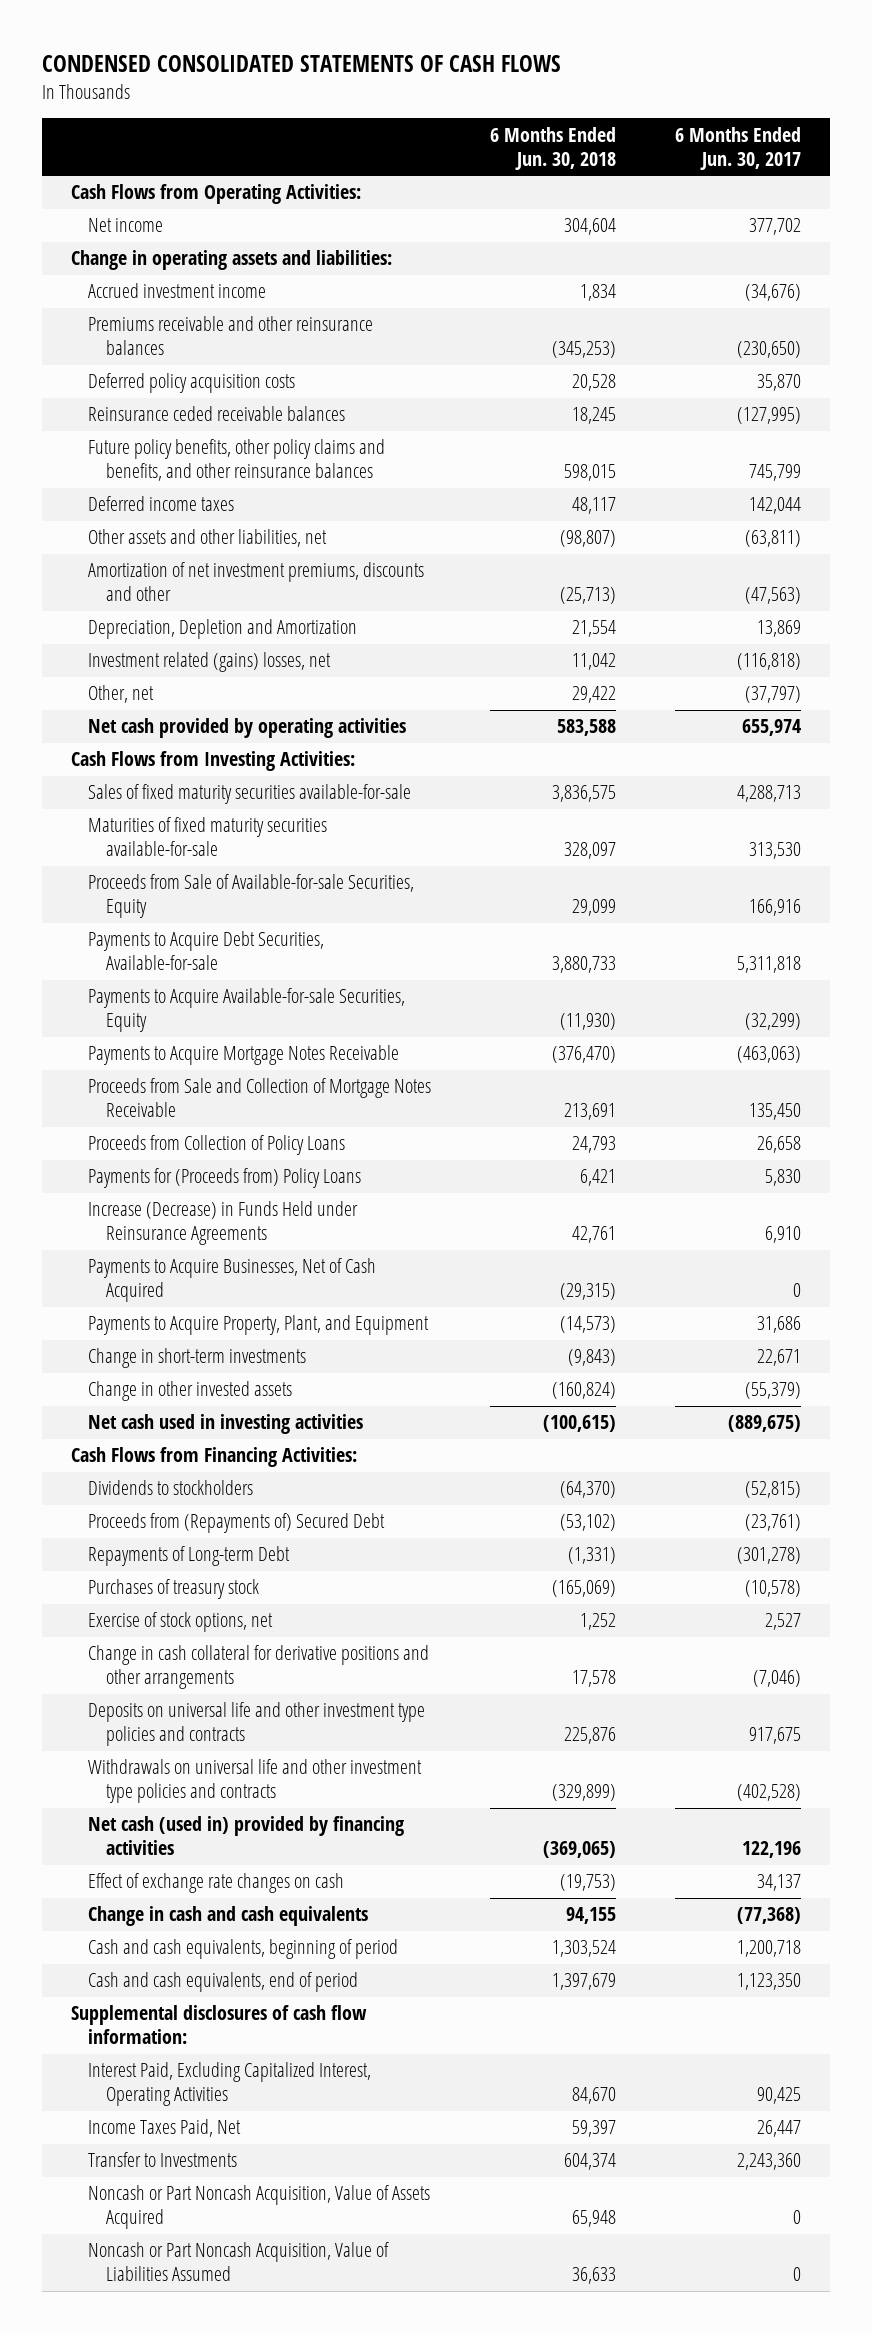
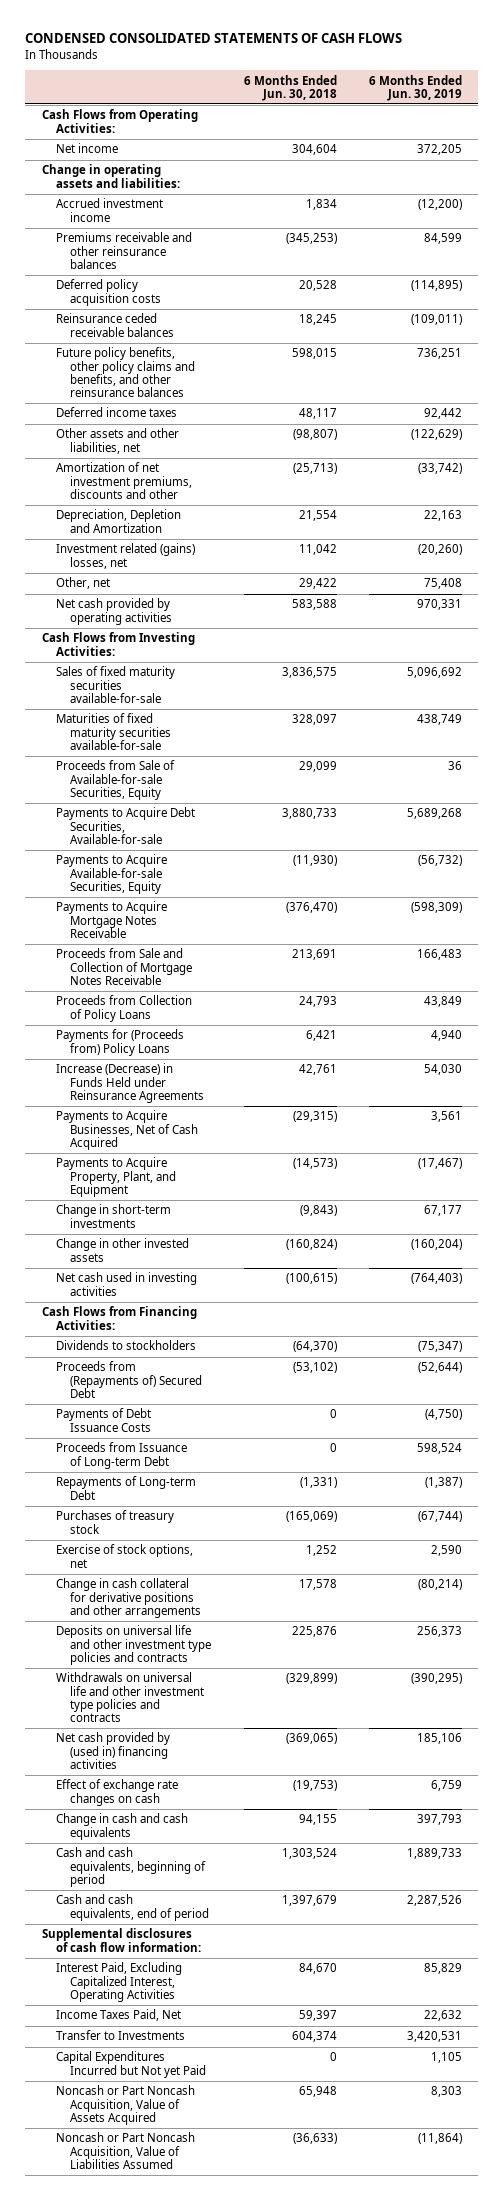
[674,126,801,170] 6 Months Ended Jun. 30, 2017 -> none
none -> [369,74,463,101] 6 Months Ended Jun. 30, 2019
none -> [55,1408,152,1432] Payments of Debt Issuance Costs
none -> [55,1442,187,1469] Proceeds from Issuance of Long-term Debt
[88,1816,405,1856] Net cash (used in) provided by financing activities -> [55,1732,170,1769] Net cash provided by (used in) financing activities
none -> [55,2051,207,2078] Capital Expenditures Incurred but Not yet Paid
[571,2267,616,2285] 36,633 -> [292,2133,337,2145] (36,633)

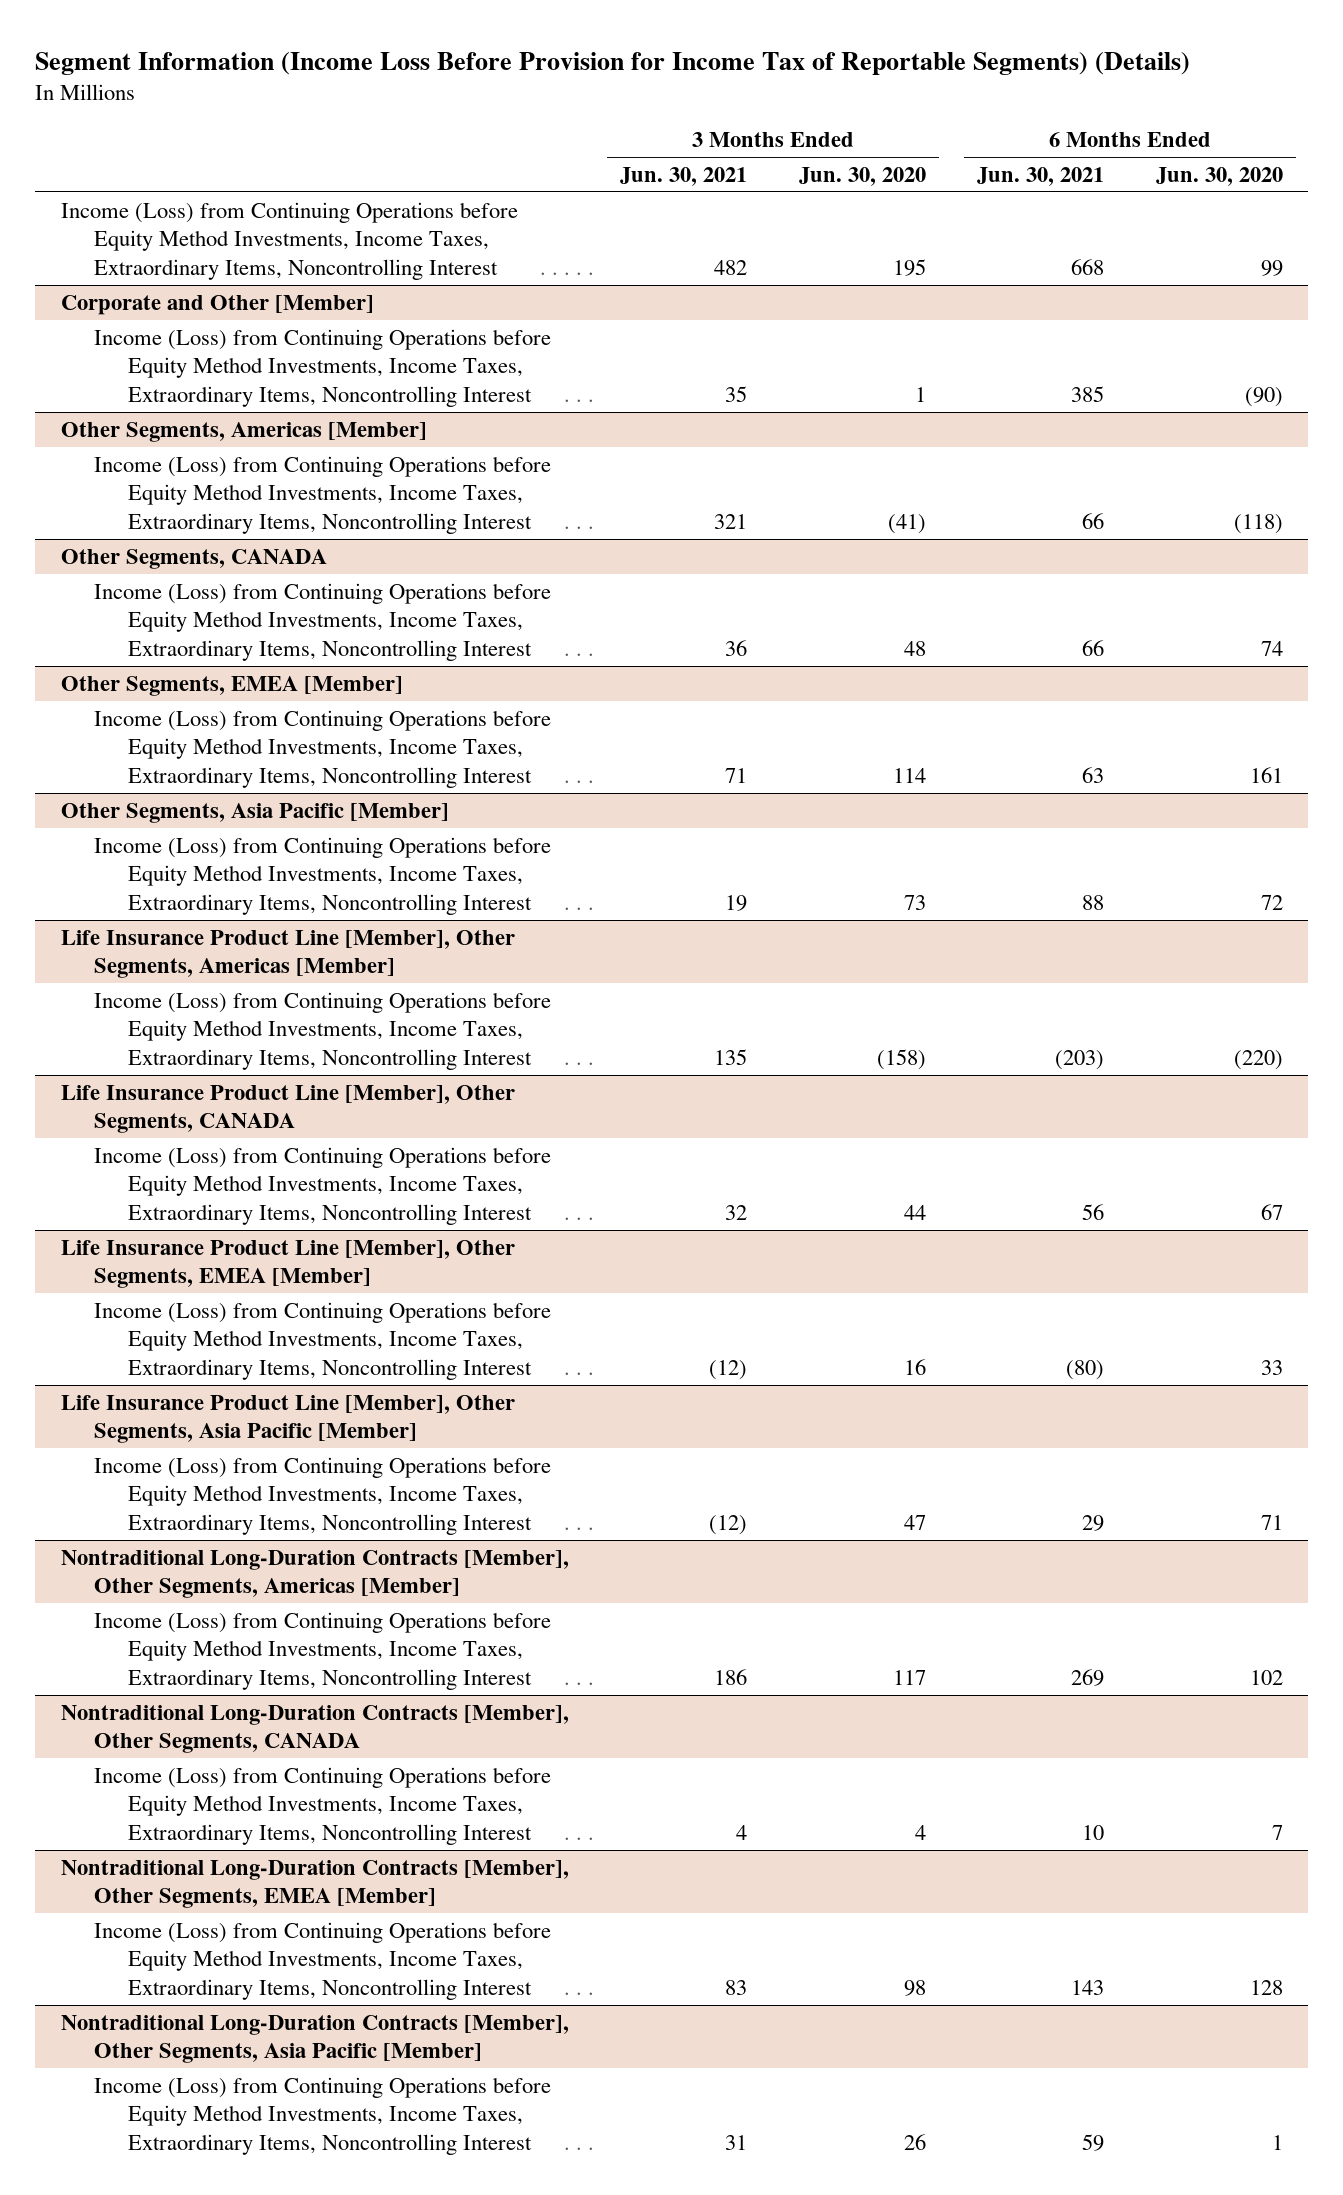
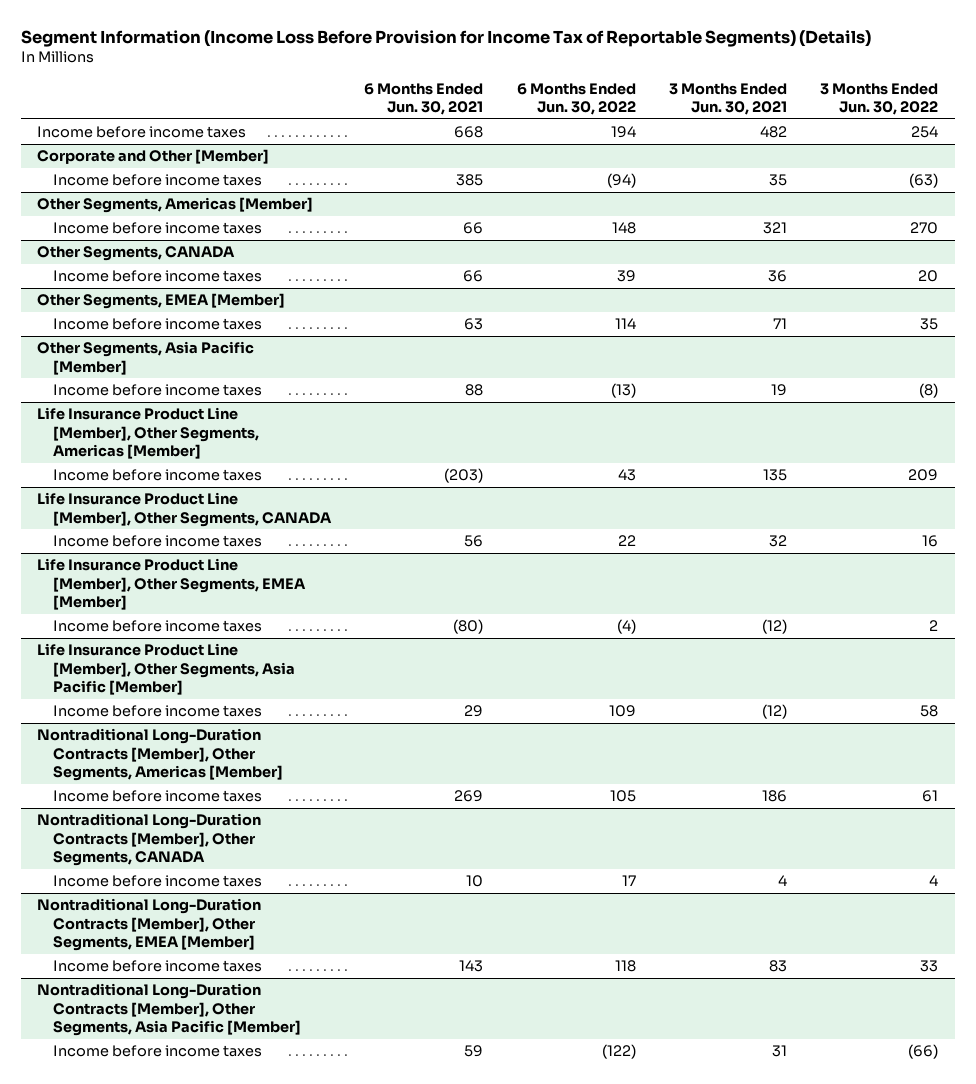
[798,167,926,187] Jun. 30, 2020 -> none
[1155,167,1283,187] Jun. 30, 2020 -> none
none -> [516,82,636,116] 6 Months Ended Jun. 30, 2022
none -> [820,82,939,116] 3 Months Ended Jun. 30, 2022
[60,201,518,280] Income (Loss) from Continuing Operations before Equity Method Investments, Income Taxes, Extraordinary Items, Noncontrolling Interest -> [37,126,247,139] Income before income taxes
[94,328,552,407] Income (Loss) from Continuing Operations before Equity Method Investments, Income Taxes, Extraordinary Items, Noncontrolling Interest -> [52,174,262,187] Income before income taxes
[94,455,552,534] Income (Loss) from Continuing Operations before Equity Method Investments, Income Taxes, Extraordinary Items, Noncontrolling Interest -> [52,222,262,235] Income before income taxes
[94,582,552,661] Income (Loss) from Continuing Operations before Equity Method Investments, Income Taxes, Extraordinary Items, Noncontrolling Interest -> [52,270,262,283] Income before income taxes
[94,709,552,788] Income (Loss) from Continuing Operations before Equity Method Investments, Income Taxes, Extraordinary Items, Noncontrolling Interest -> [52,318,262,331] Income before income taxes
[94,836,552,915] Income (Loss) from Continuing Operations before Equity Method Investments, Income Taxes, Extraordinary Items, Noncontrolling Interest -> [52,384,262,397] Income before income taxes
[94,991,552,1070] Income (Loss) from Continuing Operations before Equity Method Investments, Income Taxes, Extraordinary Items, Noncontrolling Interest -> [52,469,262,482] Income before income taxes
[94,1146,552,1225] Income (Loss) from Continuing Operations before Equity Method Investments, Income Taxes, Extraordinary Items, Noncontrolling Interest -> [52,535,262,548] Income before income taxes
[94,1301,552,1380] Income (Loss) from Continuing Operations before Equity Method Investments, Income Taxes, Extraordinary Items, Noncontrolling Interest -> [52,620,262,633] Income before income taxes
[94,1456,552,1535] Income (Loss) from Continuing Operations before Equity Method Investments, Income Taxes, Extraordinary Items, Noncontrolling Interest -> [52,705,262,718] Income before income taxes
[94,1611,552,1690] Income (Loss) from Continuing Operations before Equity Method Investments, Income Taxes, Extraordinary Items, Noncontrolling Interest -> [52,790,262,803] Income before income taxes
[94,1766,552,1845] Income (Loss) from Continuing Operations before Equity Method Investments, Income Taxes, Extraordinary Items, Noncontrolling Interest -> none
none -> [52,875,262,888] Income before income taxes
[94,1921,552,2000] Income (Loss) from Continuing Operations before Equity Method Investments, Income Taxes, Extraordinary Items, Noncontrolling Interest -> [52,960,262,973] Income before income taxes
[94,2076,552,2155] Income (Loss) from Continuing Operations before Equity Method Investments, Income Taxes, Extraordinary Items, Noncontrolling Interest -> [52,1045,262,1058] Income before income taxes

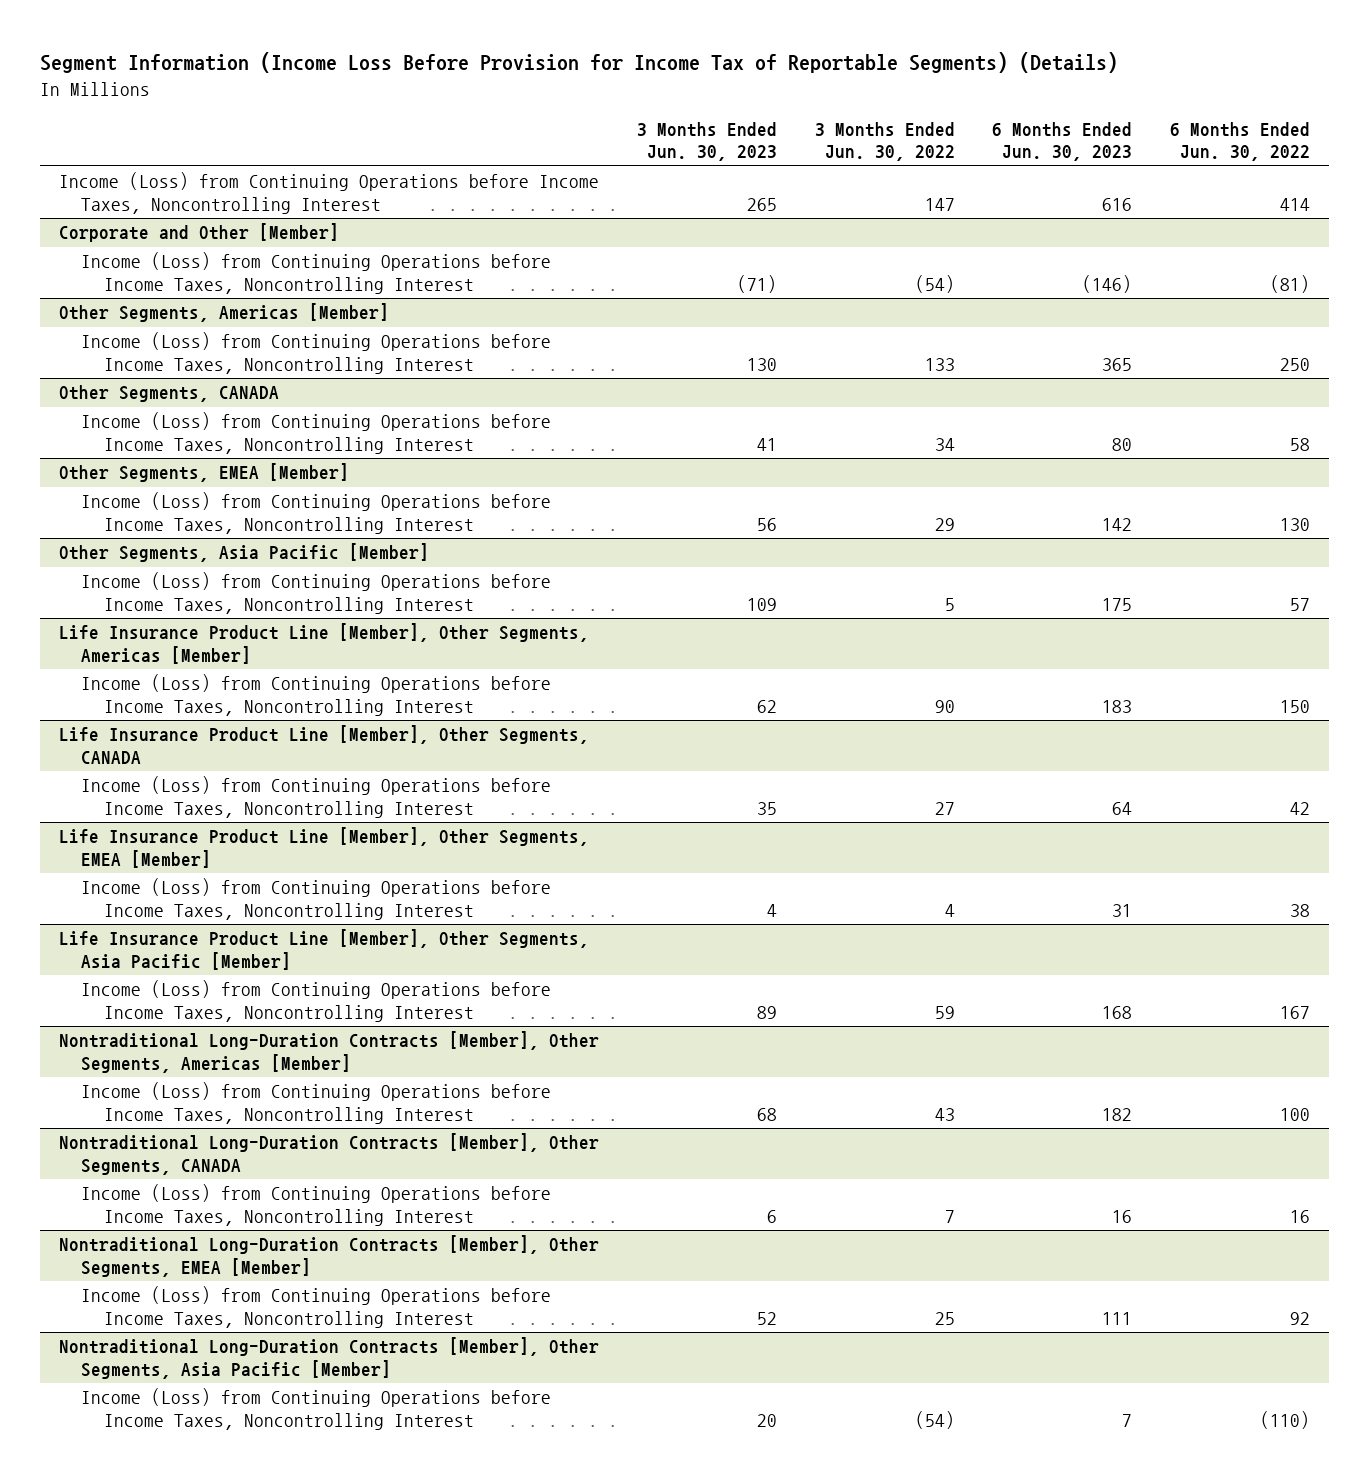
[364,82,484,116] 6 Months Ended Jun. 30, 2021 -> none
[669,82,788,116] 3 Months Ended Jun. 30, 2021 -> none
none -> [636,122,777,162] 3 Months Ended Jun. 30, 2023
none -> [992,122,1133,162] 6 Months Ended Jun. 30, 2023
[37,126,247,139] Income before income taxes -> [58,172,599,214] Income (Loss) from Continuing Operations before Income Taxes, Noncontrolling Interest
[610,126,636,139] 194 -> [1280,197,1311,211] 414
[911,126,939,139] 254 -> [924,197,955,211] 147
[52,174,262,187] Income before income taxes -> [81,252,552,294] Income (Loss) from Continuing Operations before Income Taxes, Noncontrolling Interest
[606,173,636,189] (94) -> [1270,274,1311,293] (81)
[909,173,939,189] (63) -> [914,274,955,293] (54)
[52,222,262,235] Income before income taxes -> [81,332,552,374] Income (Loss) from Continuing Operations before Income Taxes, Noncontrolling Interest
[611,222,636,235] 148 -> [1280,357,1311,371] 250
[910,222,939,235] 270 -> [924,357,955,371] 133
[52,270,262,283] Income before income taxes -> [81,412,552,454] Income (Loss) from Continuing Operations before Income Taxes, Noncontrolling Interest
[616,270,636,283] 39 -> [1290,437,1311,451] 58
[918,270,939,283] 20 -> [934,437,955,451] 34
[52,318,262,331] Income before income taxes -> [81,492,552,534] Income (Loss) from Continuing Operations before Income Taxes, Noncontrolling Interest
[614,318,636,330] 114 -> [1280,517,1311,531] 130
[920,318,939,331] 35 -> [934,517,955,531] 29
[52,384,262,397] Income before income taxes -> [81,572,552,614] Income (Loss) from Continuing Operations before Income Taxes, Noncontrolling Interest
[610,383,636,399] (13) -> [1290,597,1311,611] 57
[919,383,939,399] (8) -> [944,597,955,611] 5
[52,469,262,482] Income before income taxes -> [81,674,552,716] Income (Loss) from Continuing Operations before Income Taxes, Noncontrolling Interest
[617,469,636,482] 43 -> [1280,699,1311,713] 150
[908,469,939,482] 209 -> [934,699,955,713] 90
[52,535,262,548] Income before income taxes -> [81,776,552,818] Income (Loss) from Continuing Operations before Income Taxes, Noncontrolling Interest
[617,535,636,547] 22 -> [1290,801,1311,815] 42
[922,535,939,548] 16 -> [934,801,955,815] 27
[52,620,262,633] Income before income taxes -> [81,878,552,920] Income (Loss) from Continuing Operations before Income Taxes, Noncontrolling Interest
[616,619,636,635] (4) -> [1290,903,1311,917] 38
[929,620,939,632] 2 -> [944,903,955,917] 4
[52,705,262,718] Income before income taxes -> [81,980,552,1022] Income (Loss) from Continuing Operations before Income Taxes, Noncontrolling Interest
[608,705,636,718] 109 -> [1280,1005,1311,1019] 167
[920,705,939,718] 58 -> [934,1005,955,1019] 59
[52,790,262,803] Income before income taxes -> [81,1082,552,1124] Income (Loss) from Continuing Operations before Income Taxes, Noncontrolling Interest
[609,790,636,803] 105 -> [1280,1107,1311,1121] 100
[922,790,939,803] 61 -> [934,1107,955,1121] 43
[52,875,262,888] Income before income taxes -> [81,1184,552,1226] Income (Loss) from Continuing Operations before Income Taxes, Noncontrolling Interest
[621,875,636,887] 17 -> [1290,1209,1311,1223] 16
[929,875,939,887] 4 -> [944,1209,955,1223] 7
[52,960,262,973] Income before income taxes -> [81,1286,552,1328] Income (Loss) from Continuing Operations before Income Taxes, Noncontrolling Interest
[614,960,636,973] 118 -> [1290,1311,1311,1325] 92
[920,960,939,973] 33 -> [934,1311,955,1325] 25
[52,1045,262,1058] Income before income taxes -> [81,1388,552,1430] Income (Loss) from Continuing Operations before Income Taxes, Noncontrolling Interest
[601,1044,636,1060] (122) -> [1260,1410,1311,1429] (110)
[908,1044,939,1060] (66) -> [914,1410,955,1429] (54)

